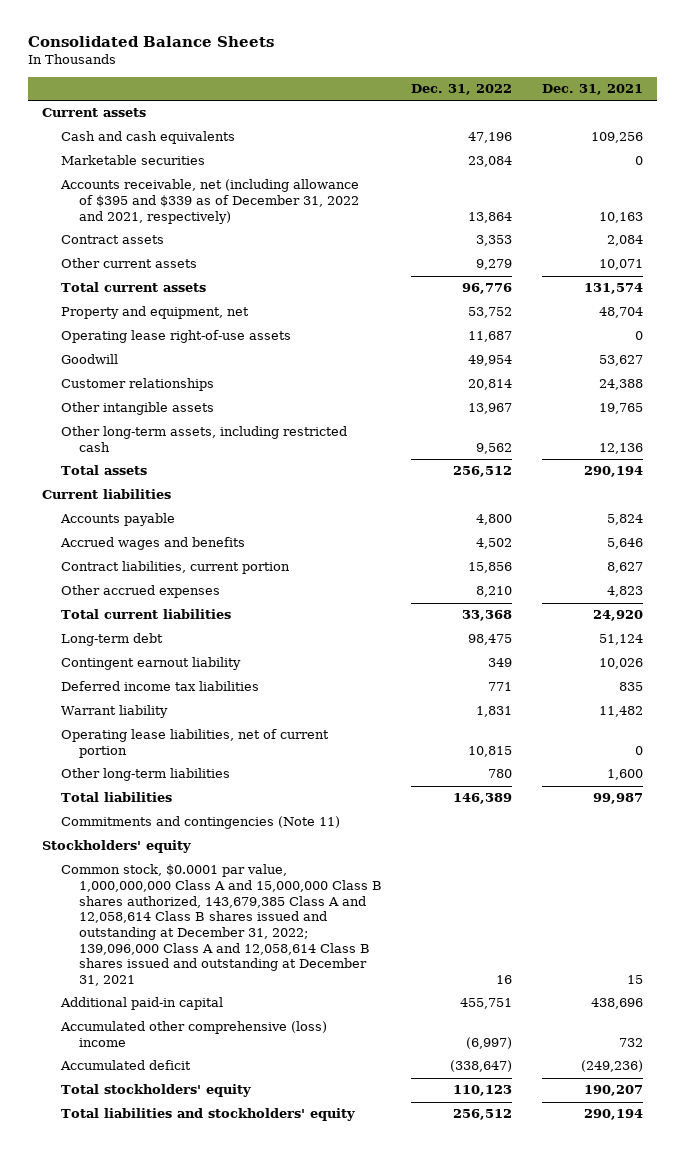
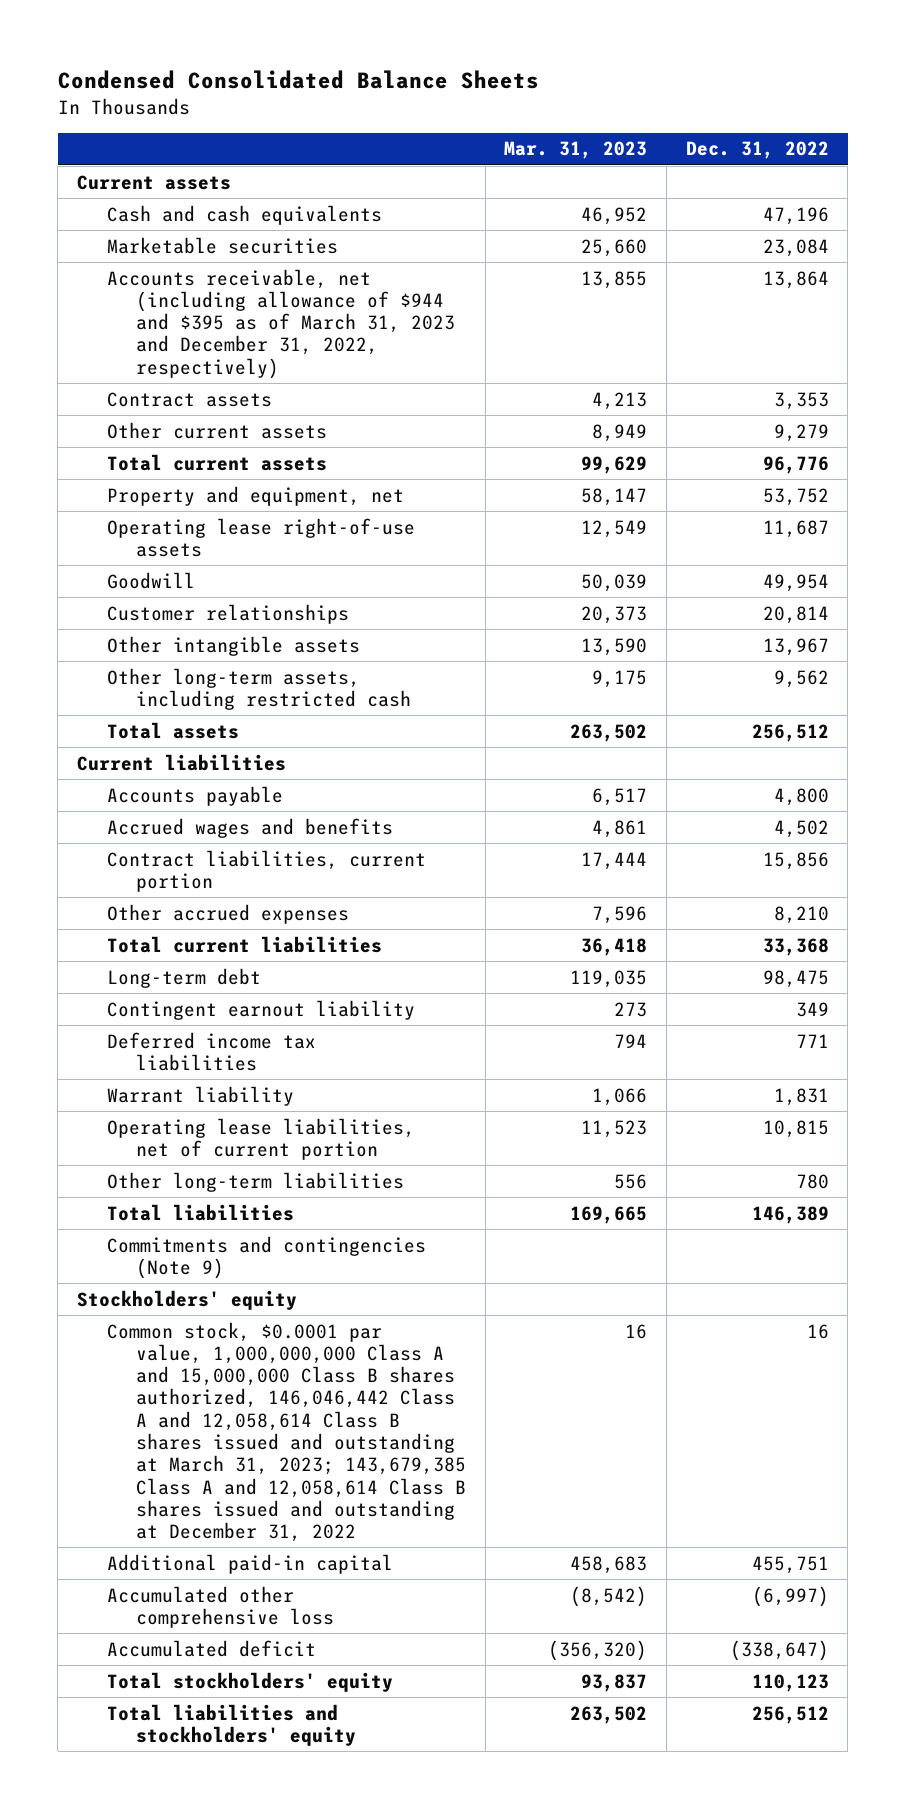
[27,36,274,48] Consolidated Balance Sheets -> [57,69,539,89] Condensed Consolidated Balance Sheets
[541,84,643,96] Dec. 31, 2021 -> none
none -> [504,141,648,160] Mar. 31, 2023
[59,179,359,224] Accounts receivable, net (including allowance of $395 and $339 as of December 31, 2022 and 2021, respectively) -> [106,268,455,379] Accounts receivable, net (including allowance of $944 and $395 as of March 31, 2023 and December 31, 2022, respectively)
[60,816,340,830] Commitments and contingencies (Note 11) -> [106,1235,426,1279] Commitments and contingencies (Note 9)
[60,864,382,987] Common stock, $0.0001 par value, 1,000,000,000 Class A and 15,000,000 Class B shares authorized, 143,679,385 Class A and 12,058,614 Class B shares issued and outstanding at December 31, 2022; 139,096,000 Class A and 12,058,614 Class B shares issued and outstanding at December 31, 2021 -> [106,1321,466,1543] Common stock, $0.0001 par value, 1,000,000,000 Class A and 15,000,000 Class B shares authorized, 146,046,442 Class A and 12,058,614 Class B shares issued and outstanding at March 31, 2023; 143,679,385 Class A and 12,058,614 Class B shares issued and outstanding at December 31, 2022
[59,1021,327,1048] Accumulated other comprehensive (loss) income -> [106,1585,334,1628] Accumulated other comprehensive loss

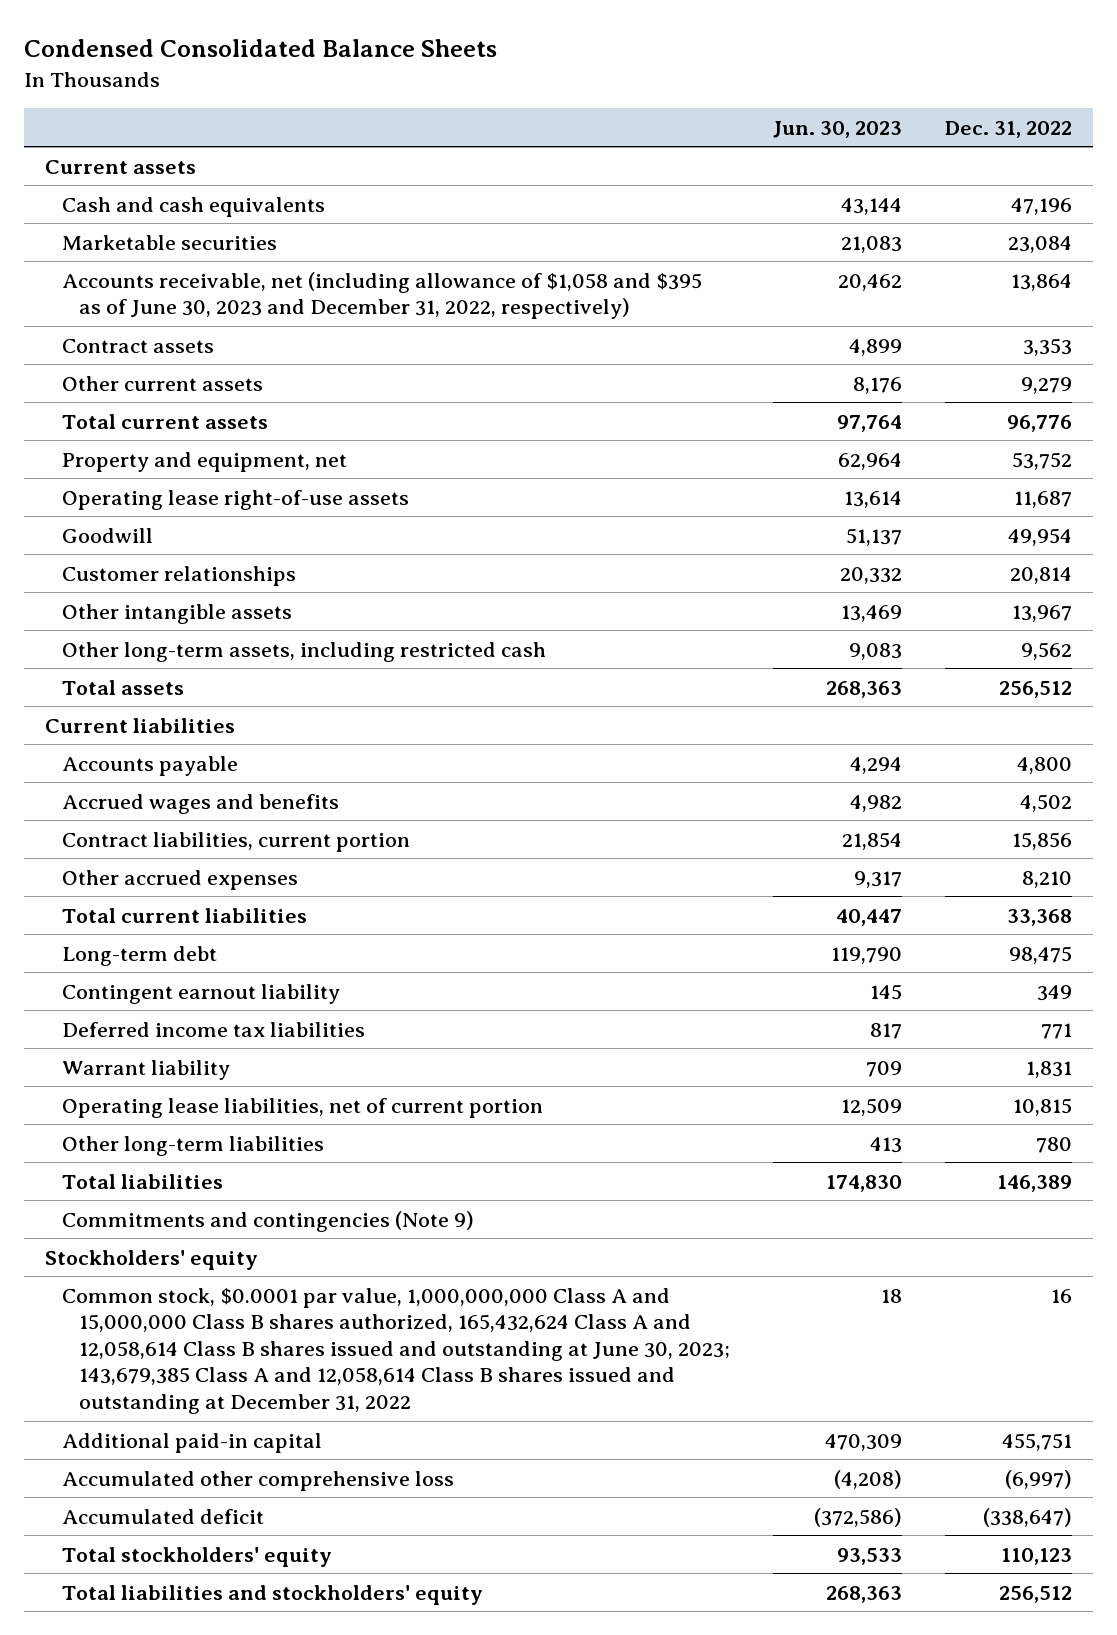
[504,141,648,160] Mar. 31, 2023 -> none
none -> [772,120,902,138] Jun. 30, 2023
[106,268,455,379] Accounts receivable, net (including allowance of $944 and $395 as of March 31, 2023 and December 31, 2022, respectively) -> [61,271,702,320] Accounts receivable, net (including allowance of $1,058 and $395 as of June 30, 2023 and December 31, 2022, respectively)
[106,1321,466,1543] Common stock, $0.0001 par value, 1,000,000,000 Class A and 15,000,000 Class B shares authorized, 146,046,442 Class A and 12,058,614 Class B shares issued and outstanding at March 31, 2023; 143,679,385 Class A and 12,058,614 Class B shares issued and outstanding at December 31, 2022 -> [61,1287,730,1414] Common stock, $0.0001 par value, 1,000,000,000 Class A and 15,000,000 Class B shares authorized, 165,432,624 Class A and 12,058,614 Class B shares issued and outstanding at June 30, 2023; 143,679,385 Class A and 12,058,614 Class B shares issued and outstanding at December 31, 2022

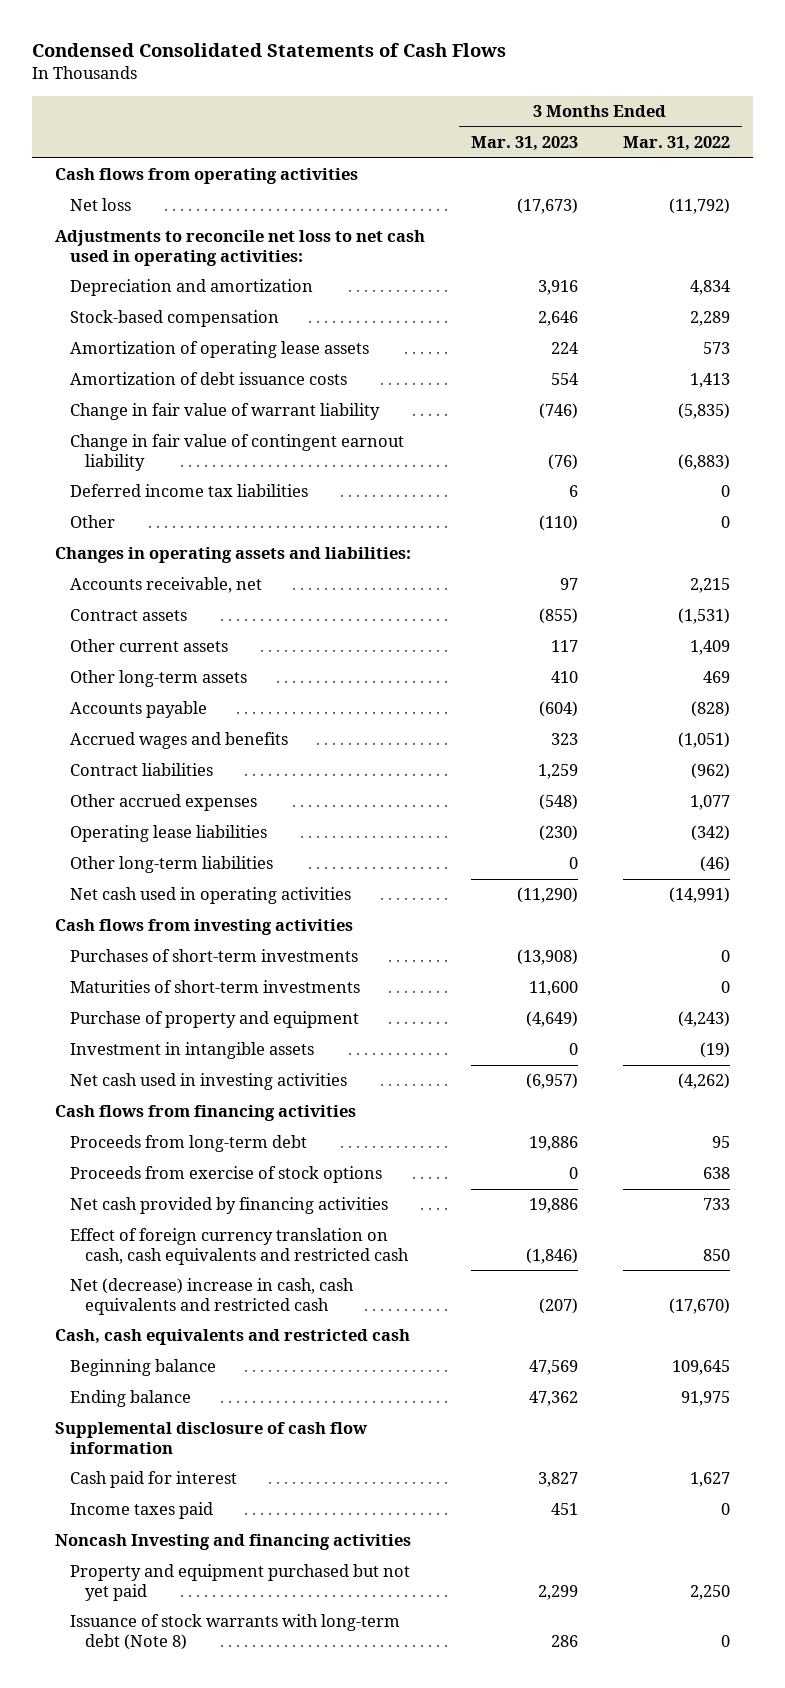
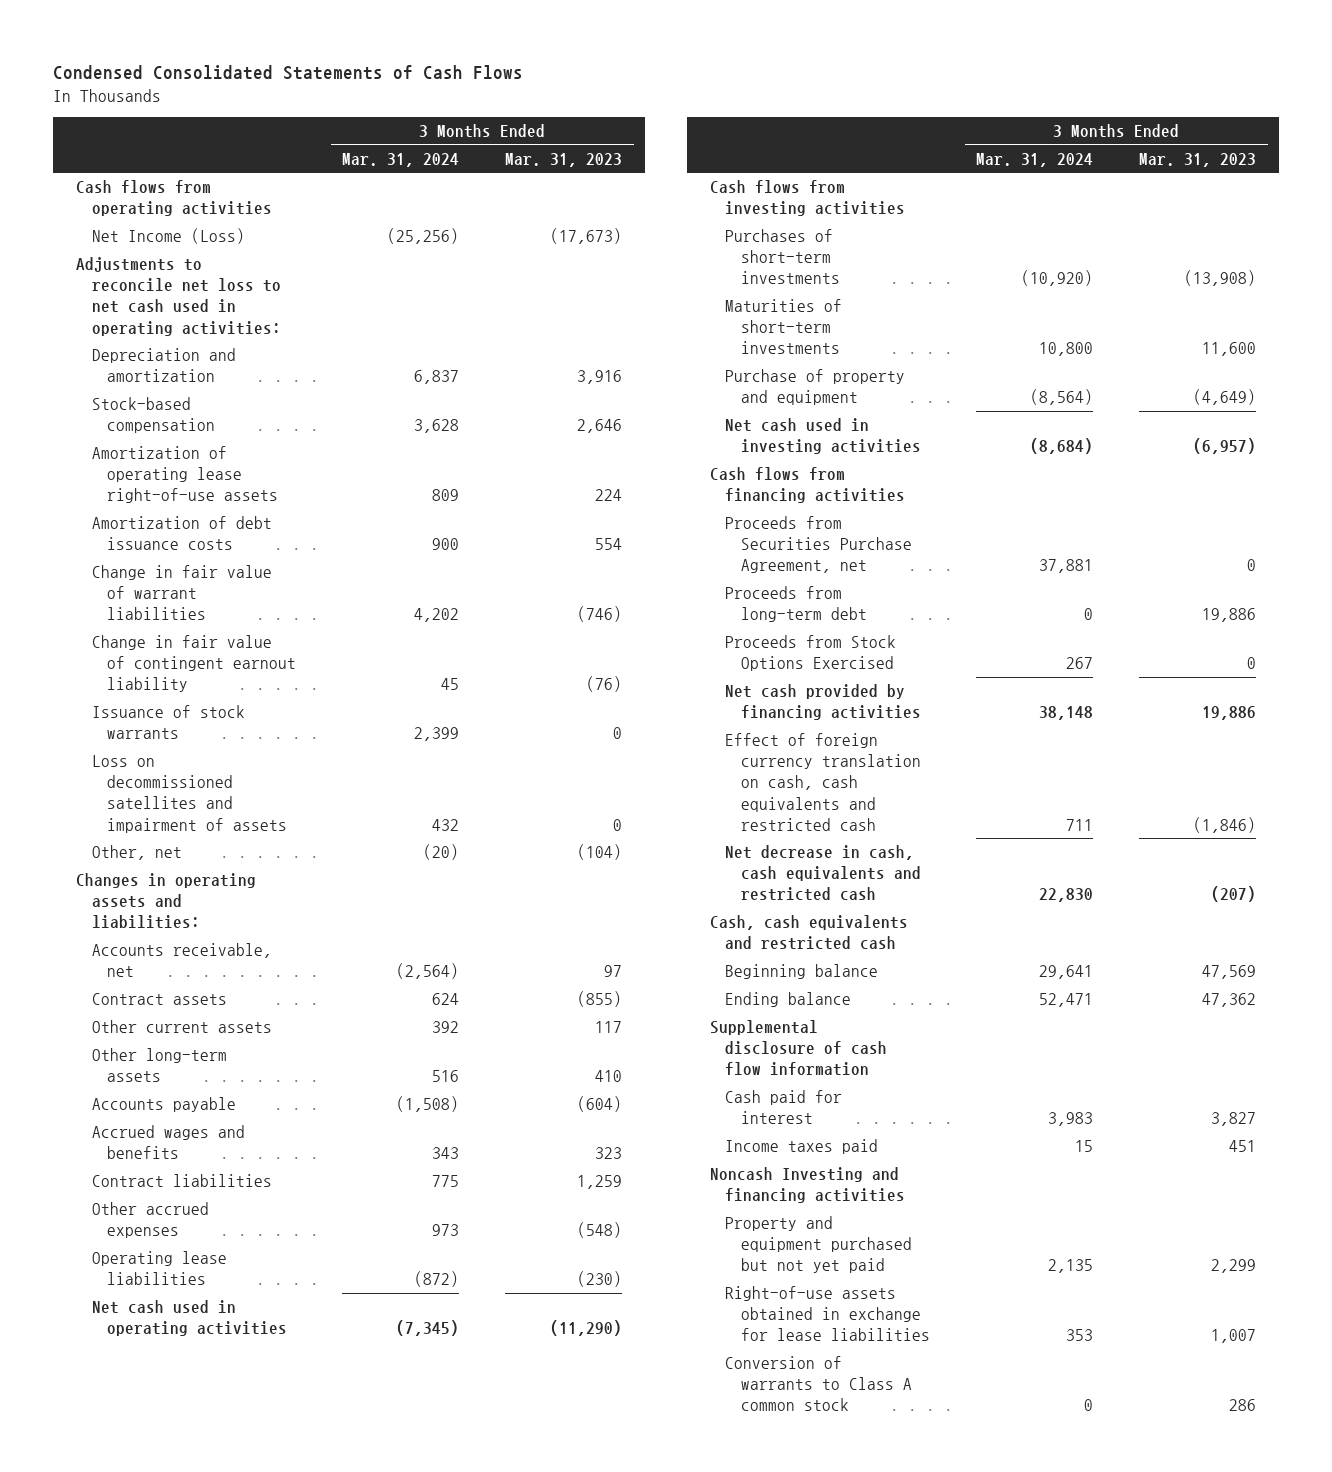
[623,135,731,151] Mar. 31, 2022 -> none
none -> [342,152,460,167] Mar. 31, 2024
[70,198,132,212] Net loss -> [91,228,245,245] Net Income (Loss)
[70,341,370,359] Amortization of operating lease assets -> [91,446,279,504] Amortization of operating lease right-of-use assets
[70,403,381,421] Change in fair value of warrant liability -> [91,565,272,621] Change in fair value of warrant liabilities
[70,484,309,498] Deferred income tax liabilities -> none
none -> [91,705,245,740] Issuance of stock warrants
none -> [91,755,288,833] Loss on decommissioned satellites and impairment of assets
[70,515,116,529] Other -> [91,845,182,861] Other, net
[538,515,578,532] (110) -> [577,844,623,861] (104)
[70,856,274,874] Other long-term liabilities -> none
[70,1042,315,1060] Investment in intangible assets -> none
none -> [725,516,913,574] Proceeds from Securities Purchase Agreement, net
[70,1166,383,1184] Proceeds from exercise of stock options -> [725,635,897,672] Proceeds from Stock Options Exercised
[70,1278,355,1315] Net (decrease) increase in cash, cash equivalents and restricted cash -> [725,845,922,902] Net decrease in cash, cash equivalents and restricted cash
none -> [725,1286,931,1342] Right-of-use assets obtained in exchange for lease liabilities
[70,1614,401,1650] Issuance of stock warrants with long-term debt (Note 8) -> [725,1356,913,1412] Conversion of warrants to Class A common stock

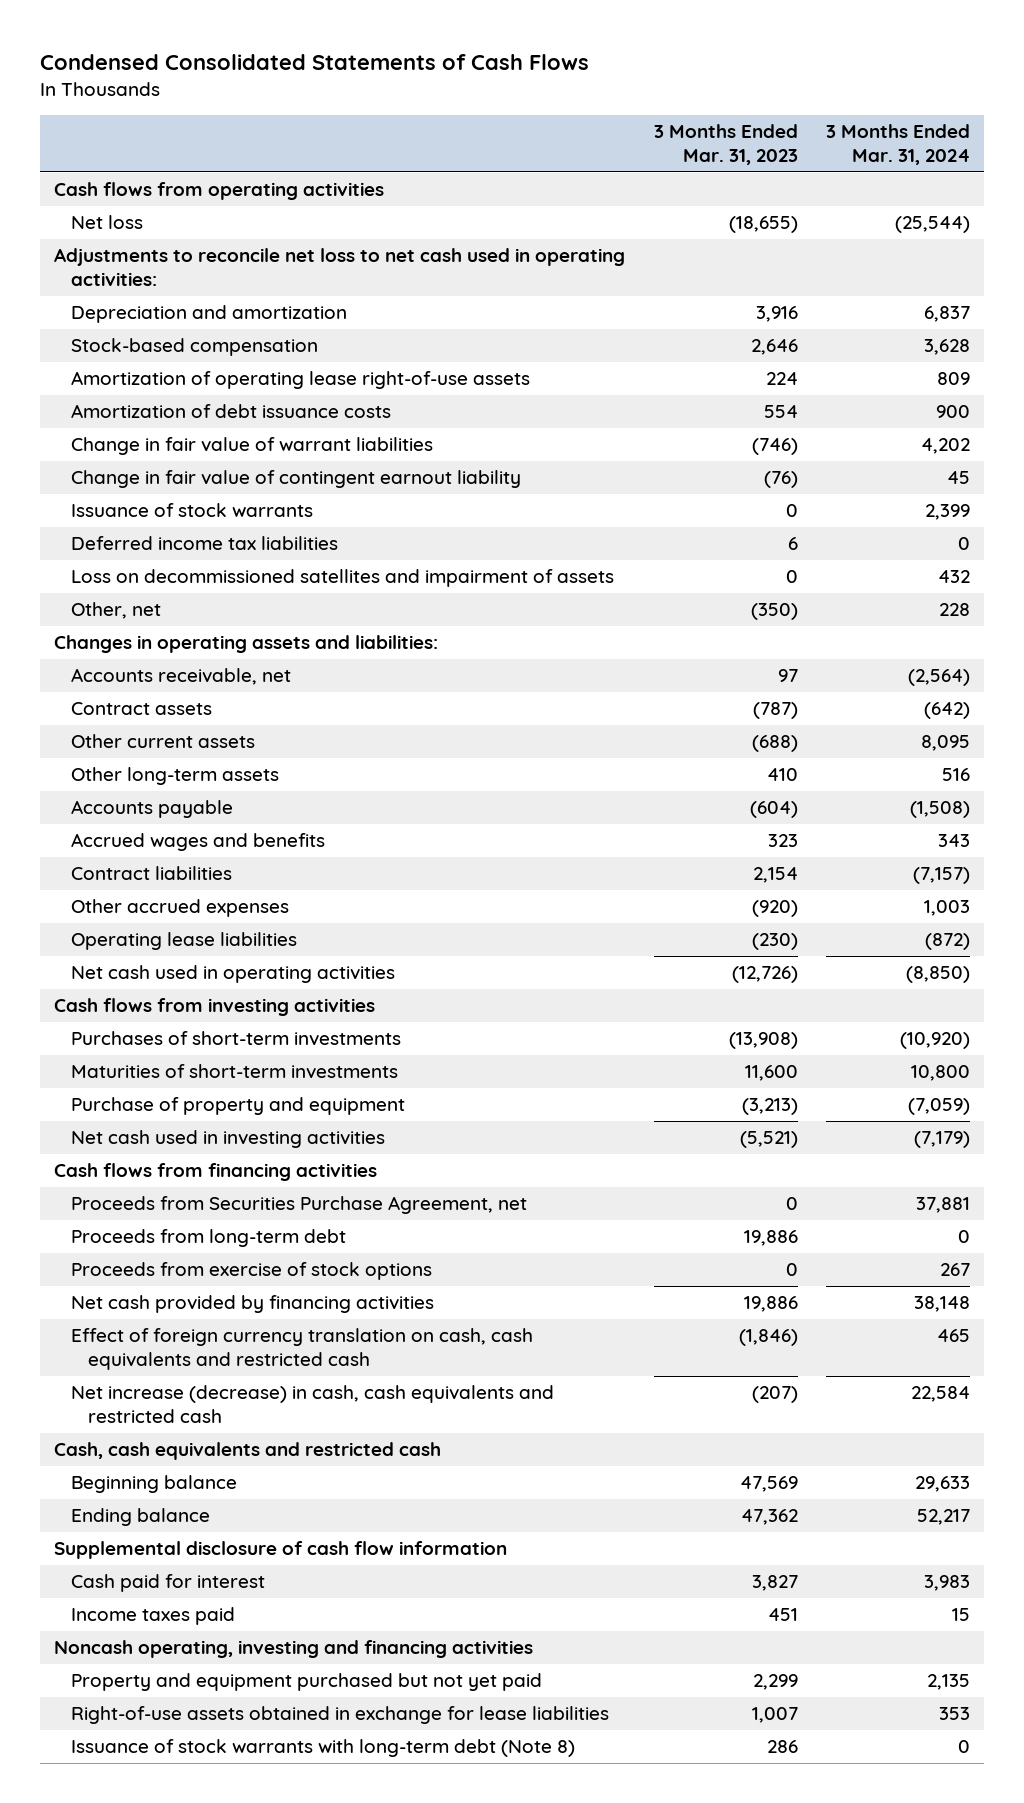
[91,228,245,245] Net Income (Loss) -> [70,215,143,230] Net loss
[387,228,460,245] (25,256) -> [895,216,971,234] (25,544)
[550,228,623,245] (17,673) -> [728,216,798,234] (18,655)
none -> [70,536,338,551] Deferred income tax liabilities
[423,844,460,861] (20) -> [939,603,971,617] 228
[577,844,623,861] (104) -> [750,603,798,621] (350)
[432,993,460,1006] 624 -> [924,702,971,720] (642)
[577,991,623,1008] (855) -> [752,702,798,720] (787)
[432,1021,460,1034] 392 -> [921,735,971,752] 8,095
[595,1021,623,1034] 117 -> [751,735,798,753] (688)
[432,1175,460,1188] 775 -> [913,867,971,885] (7,157)
[577,1175,623,1190] 1,259 -> [752,867,798,884] 2,154
[432,1224,460,1237] 973 -> [924,900,971,917] 1,003
[577,1222,623,1239] (548) -> [751,900,798,918] (920)
[396,1320,460,1337] (7,345) -> [906,966,971,984] (8,850)
[550,1320,623,1337] (11,290) -> [731,966,798,984] (12,726)
[1030,389,1094,406] (8,564) -> [908,1098,971,1116] (7,059)
[1193,389,1257,406] (4,649) -> [741,1098,798,1116] (3,213)
[1030,438,1094,455] (8,684) -> [914,1131,971,1149] (7,179)
[1193,438,1257,455] (6,957) -> [739,1131,798,1149] (5,521)
[725,635,897,672] Proceeds from Stock Options Exercised -> [70,1262,432,1281] Proceeds from exercise of stock options
[1066,818,1094,831] 711 -> [937,1329,971,1343] 465
[725,845,922,902] Net decrease in cash, cash equivalents and restricted cash -> [70,1385,554,1424] Net increase (decrease) in cash, cash equivalents and restricted cash
[1039,888,1094,903] 22,830 -> [911,1386,971,1403] 22,584
[1039,965,1094,980] 29,641 -> [915,1476,971,1493] 29,633
[1039,993,1094,1008] 52,471 -> [917,1509,971,1526] 52,217
[709,1167,906,1204] Noncash Investing and financing activities -> [54,1640,534,1659] Noncash operating, investing and financing activities
[725,1356,913,1412] Conversion of warrants to Class A common stock -> [70,1739,575,1758] Issuance of stock warrants with long-term debt (Note 8)

